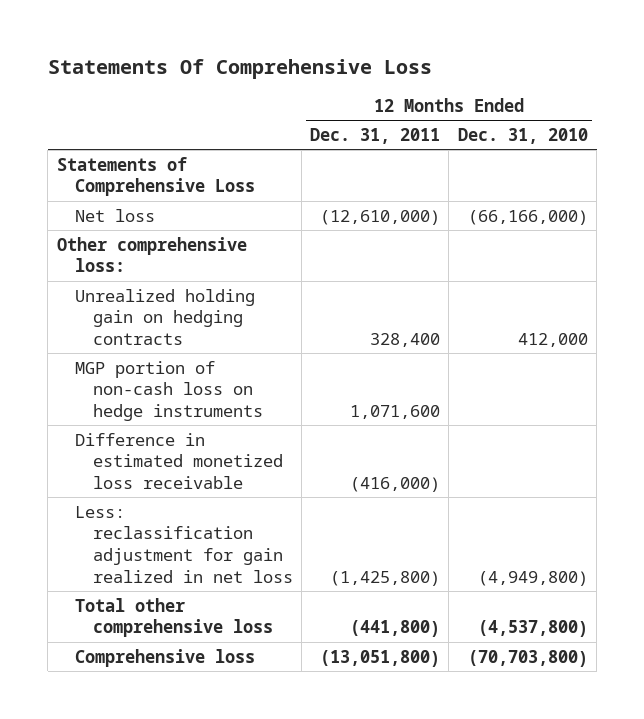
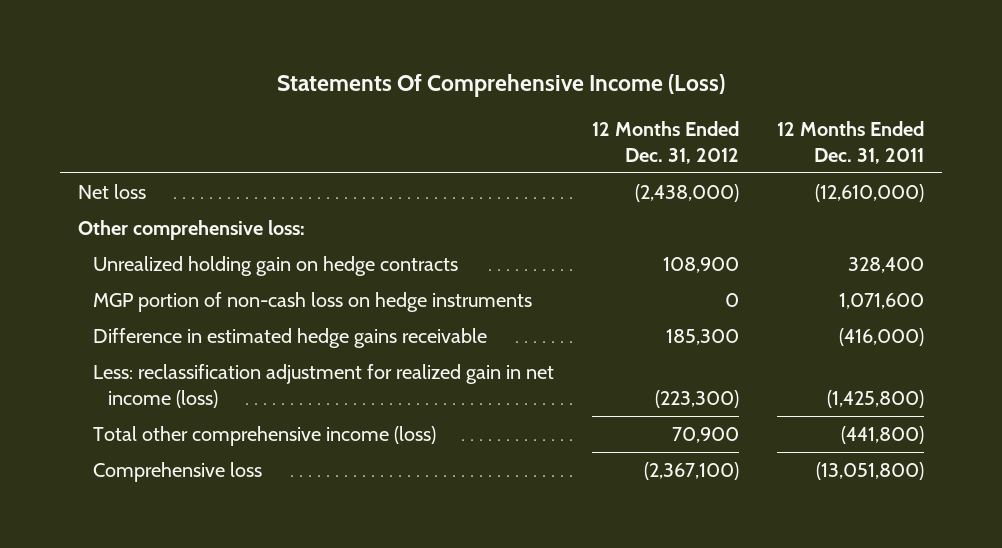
[47,59,432,80] Statements Of Comprehensive Loss -> [277,73,726,97] Statements Of Comprehensive Income (Loss)
[457,128,588,145] Dec. 31, 2010 -> none
none -> [591,120,739,164] 12 Months Ended Dec. 31, 2012
[56,156,255,197] Statements of Comprehensive Loss -> none
[74,288,255,346] Unrealized holding gain on hedging contracts -> [93,255,459,276] Unrealized holding gain on hedge contracts
[74,432,283,490] Difference in estimated monetized loss receivable -> [93,327,488,348] Difference in estimated hedge gains receivable
[74,505,293,583] Less: reclassification adjustment for gain realized in net loss -> [93,363,555,408] Less: reclassification adjustment for realized gain in net income (loss)
[74,597,273,638] Total other comprehensive loss -> [93,425,437,446] Total other comprehensive income (loss)

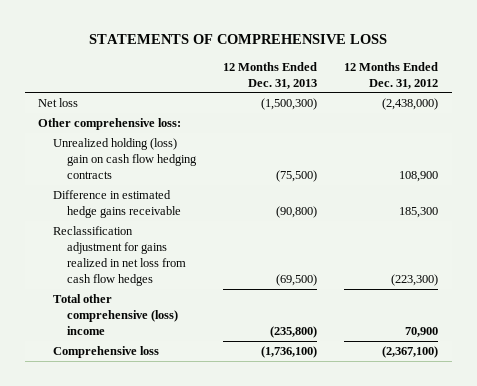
[277,73,726,97] Statements Of Comprehensive Income (Loss) -> [89,34,388,45] STATEMENTS OF COMPREHENSIVE LOSS
[776,120,924,164] 12 Months Ended Dec. 31, 2011 -> none
none -> [223,61,318,89] 12 Months Ended Dec. 31, 2013
[93,291,533,312] MGP portion of non-cash loss on hedge instruments -> none
[93,255,459,276] Unrealized holding gain on hedge contracts -> [52,137,198,179] Unrealized holding (loss) gain on cash flow hedging contracts
[93,363,555,408] Less: reclassification adjustment for realized gain in net income (loss) -> [52,225,187,286] Reclassification adjustment for gains realized in net loss from cash flow hedges
[93,425,437,446] Total other comprehensive income (loss) -> [52,293,179,335] Total other comprehensive (loss) income

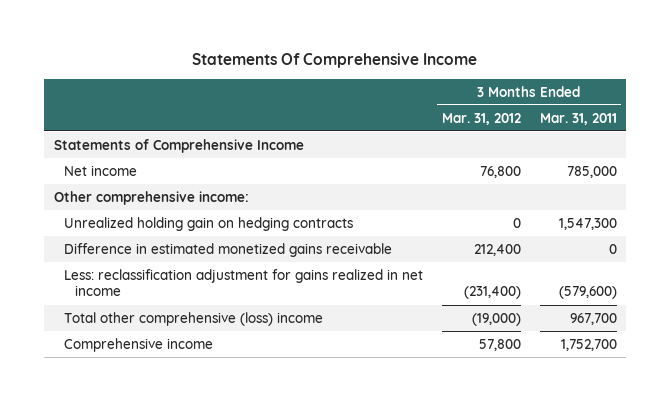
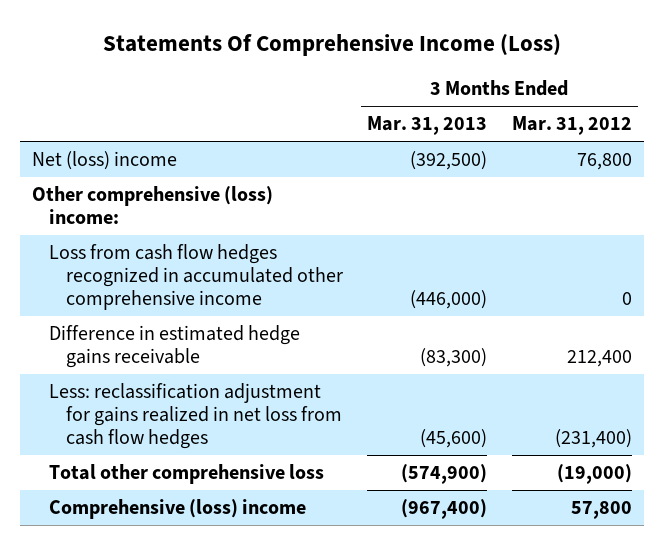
[192,53,478,69] Statements Of Comprehensive Income -> [102,34,561,57] Statements Of Comprehensive Income (Loss)
[539,112,617,125] Mar. 31, 2011 -> none
none -> [367,116,488,136] Mar. 31, 2013
[53,138,304,153] Statements of Comprehensive Income -> none
[64,164,138,176] Net income -> [32,151,178,171] Net (loss) income
[53,190,249,205] Other comprehensive income: -> [32,186,274,225] Other comprehensive (loss) income:
[64,216,354,231] Unrealized holding gain on hedging contracts -> [49,244,344,311] Loss from cash flow hedges recognized in accumulated other comprehensive income
[64,242,393,257] Difference in estimated monetized gains receivable -> [49,325,301,369] Difference in estimated hedge gains receivable
[64,268,424,297] Less: reclassification adjustment for gains realized in net income -> [49,383,343,450] Less: reclassification adjustment for gains realized in net loss from cash flow hedges
[64,311,324,326] Total other comprehensive (loss) income -> [49,464,325,485] Total other comprehensive loss
[64,337,214,352] Comprehensive income -> [49,499,307,520] Comprehensive (loss) income

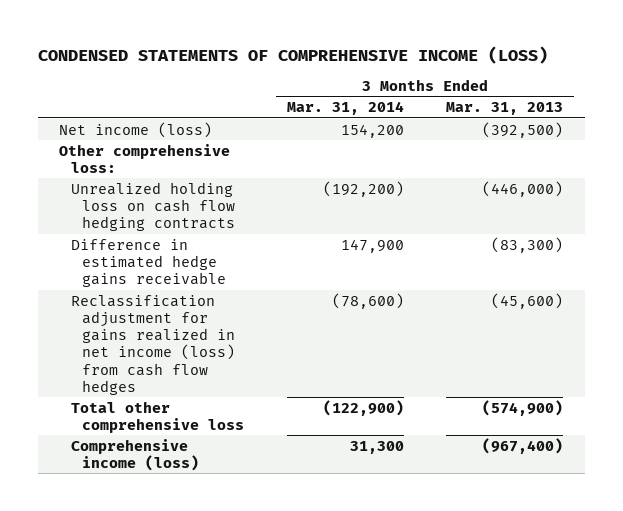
[102,34,561,57] Statements Of Comprehensive Income (Loss) -> [38,45,549,64] CONDENSED STATEMENTS OF COMPREHENSIVE INCOME (LOSS)
[511,116,632,136] Mar. 31, 2012 -> none
none -> [286,100,404,115] Mar. 31, 2014
[32,151,178,171] Net (loss) income -> [59,121,213,138] Net income (loss)
[32,186,274,225] Other comprehensive (loss) income: -> [59,143,231,173] Other comprehensive loss:
[49,244,344,311] Loss from cash flow hedges recognized in accumulated other comprehensive income -> [70,181,236,232] Unrealized holding loss on cash flow hedging contracts
[49,383,343,450] Less: reclassification adjustment for gains realized in net loss from cash flow hedges -> [70,294,236,395] Reclassification adjustment for gains realized in net income (loss) from cash flow hedges
[49,499,307,520] Comprehensive (loss) income -> [70,438,200,471] Comprehensive income (loss)

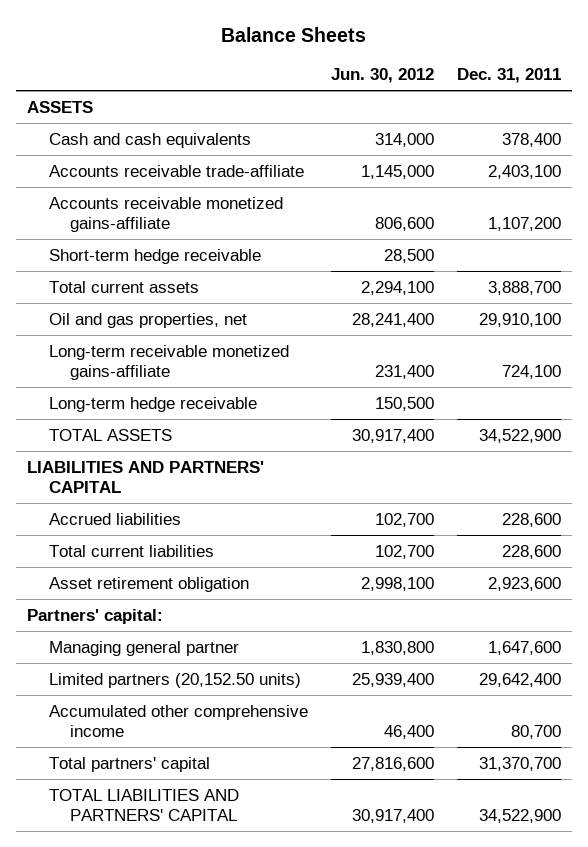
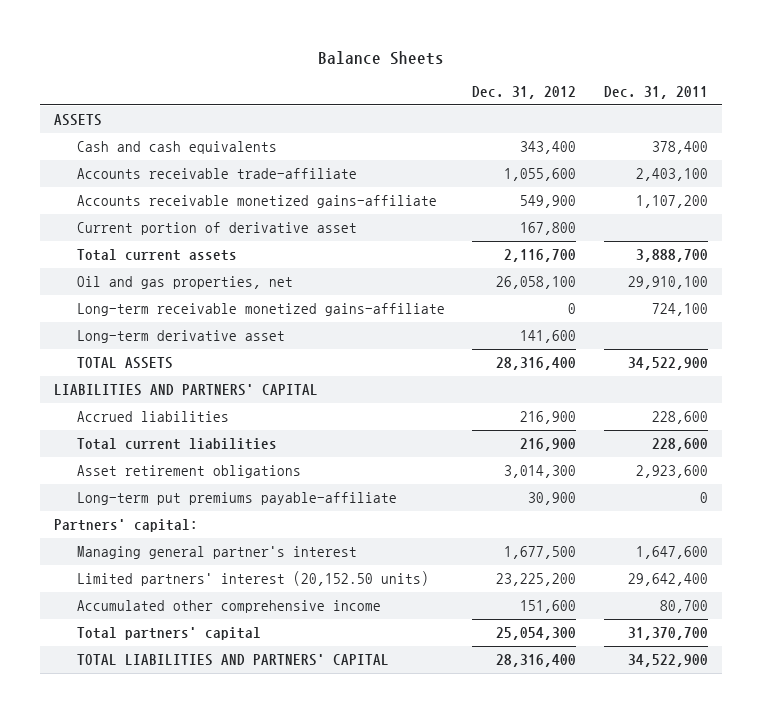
[330,68,434,84] Jun. 30, 2012 -> none
none -> [472,86,577,100] Dec. 31, 2012
[48,248,261,264] Short-term hedge receivable -> none
none -> [76,222,357,236] Current portion of derivative asset
[48,396,257,412] Long-term hedge receivable -> none
none -> [76,330,285,344] Long-term derivative asset
[48,576,249,592] Asset retirement obligation -> [76,465,301,479] Asset retirement obligations
none -> [76,492,397,506] Long-term put premiums payable-affiliate
[48,640,239,656] Managing general partner -> [76,546,357,560] Managing general partner's interest
[48,672,301,688] Limited partners (20,152.50 units) -> [76,571,429,587] Limited partners' interest (20,152.50 units)

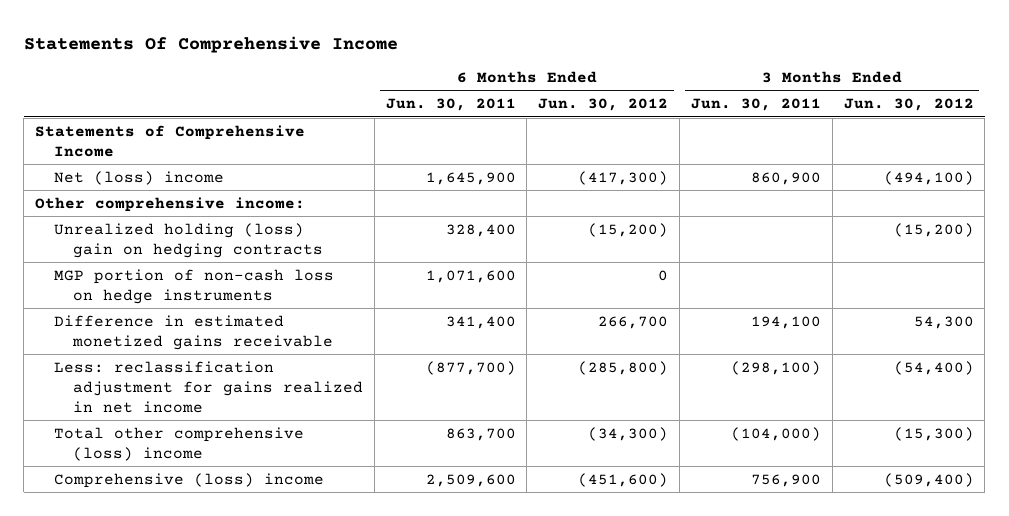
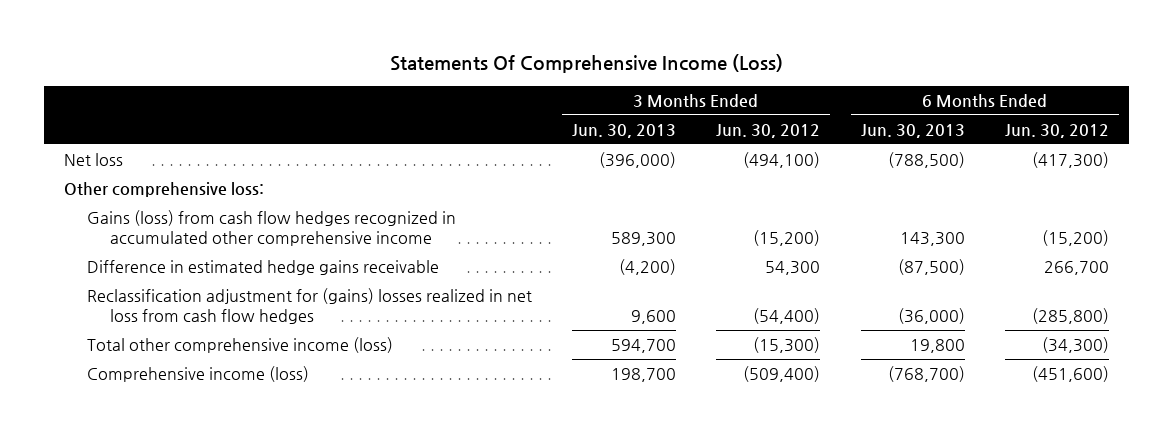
[23,35,398,53] Statements Of Comprehensive Income -> [389,54,783,74] Statements Of Comprehensive Income (Loss)
[385,98,516,112] Jun. 30, 2011 -> none
[690,98,821,112] Jun. 30, 2011 -> none
none -> [572,123,677,138] Jun. 30, 2013
none -> [860,123,965,138] Jun. 30, 2013
[35,124,306,157] Statements of Comprehensive Income -> none
[54,268,335,304] MGP portion of non-cash loss on hedge instruments -> none
[54,170,225,185] Net (loss) income -> [64,153,124,167] Net loss
[35,196,306,212] Other comprehensive income: -> [64,182,265,198] Other comprehensive loss:
[54,222,323,258] Unrealized holding (loss) gain on hedging contracts -> [86,210,456,247] Gains (loss) from cash flow hedges recognized in accumulated other comprehensive income
[54,314,333,350] Difference in estimated monetized gains receivable -> [86,260,439,276] Difference in estimated hedge gains receivable
[54,360,363,413] Less: reclassification adjustment for gains realized in net income -> [86,288,532,325] Reclassification adjustment for (gains) losses realized in net loss from cash flow hedges
[54,426,305,461] Total other comprehensive (loss) income -> [86,337,393,354] Total other comprehensive income (loss)
[54,472,325,488] Comprehensive (loss) income -> [86,366,309,383] Comprehensive income (loss)

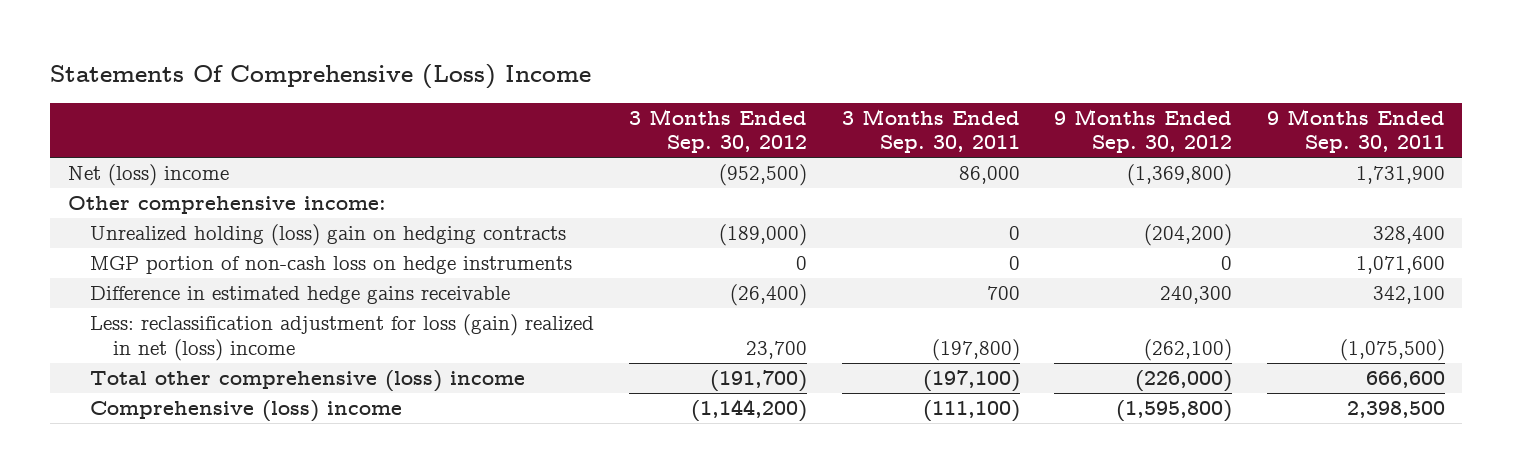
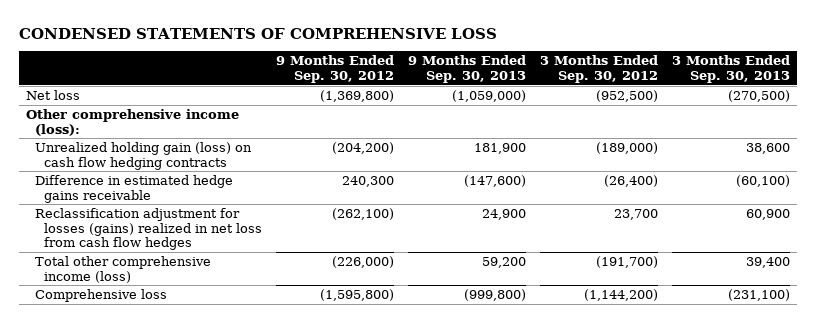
[50,64,592,90] Statements Of Comprehensive (Loss) Income -> [19,27,498,39] CONDENSED STATEMENTS OF COMPREHENSIVE LOSS
[841,108,1020,154] 3 Months Ended Sep. 30, 2011 -> none
[1267,108,1446,154] 9 Months Ended Sep. 30, 2011 -> none
none -> [407,55,526,83] 9 Months Ended Sep. 30, 2013
none -> [672,55,791,83] 3 Months Ended Sep. 30, 2013
[90,256,573,275] MGP portion of non-cash loss on hedge instruments -> none
[67,164,229,187] Net (loss) income -> [26,89,81,100] Net loss
[67,196,386,215] Other comprehensive income: -> [26,108,240,136] Other comprehensive income (loss):
[90,224,567,247] Unrealized holding (loss) gain on hedging contracts -> [35,141,253,170] Unrealized holding gain (loss) on cash flow hedging contracts
[90,314,595,361] Less: reclassification adjustment for loss (gain) realized in net (loss) income -> [35,207,262,251] Reclassification adjustment for losses (gains) realized in net loss from cash flow hedges
[90,370,526,393] Total other comprehensive (loss) income -> [35,255,212,283] Total other comprehensive income (loss)
[90,400,403,423] Comprehensive (loss) income -> [35,288,168,302] Comprehensive loss

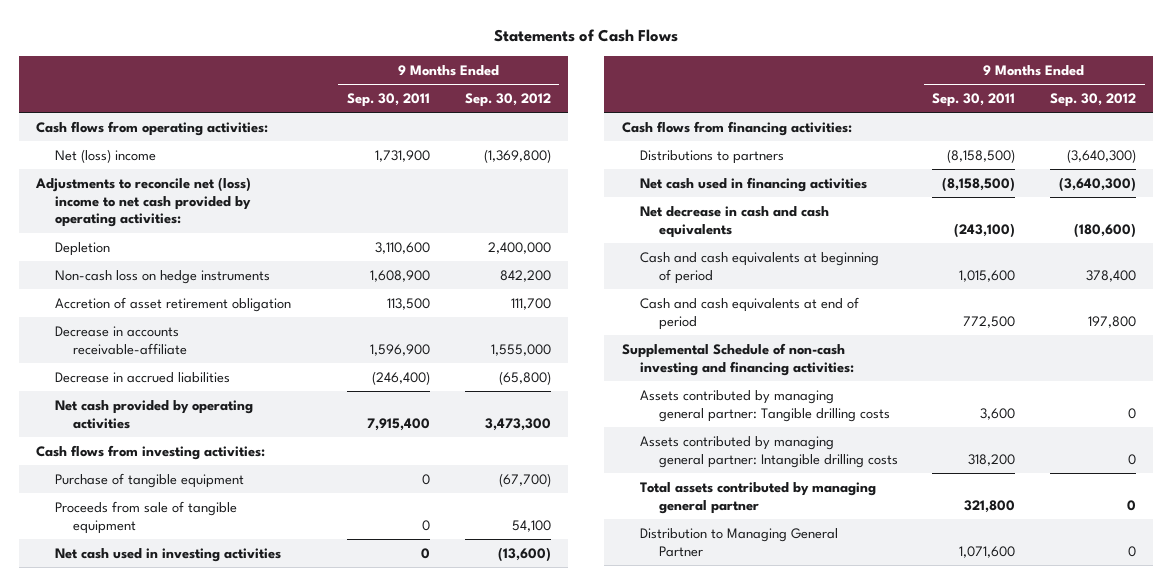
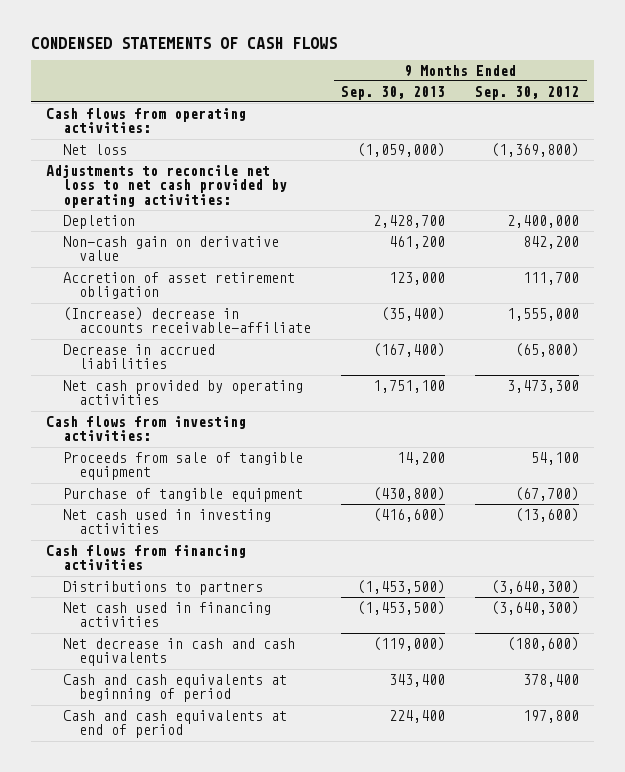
[494,29,679,43] Statements of Cash Flows -> [30,36,337,49] CONDENSED STATEMENTS OF CASH FLOWS
[347,92,431,107] Sep. 30, 2011 -> none
none -> [341,85,446,100] Sep. 30, 2013
[54,148,156,163] Net (loss) income -> [62,143,127,155] Net loss
[35,176,252,228] Adjustments to reconcile net (loss) income to net cash provided by operating activities: -> [45,164,287,209] Adjustments to reconcile net loss to net cash provided by operating activities:
[54,269,270,284] Non-cash loss on hedge instruments -> [62,235,279,262] Non-cash gain on derivative value
[54,325,188,355] Decrease in accounts receivable-affiliate -> [62,306,312,334] (Increase) decrease in accounts receivable-affiliate
[54,472,244,488] Purchase of tangible equipment -> [62,487,303,502] Purchase of tangible equipment
[621,120,852,136] Cash flows from financing activities: -> [45,544,246,571] Cash flows from financing activities
[621,342,855,376] Supplemental Schedule of non-cash investing and financing activities: -> none
[640,389,890,422] Assets contributed by managing general partner: Tangible drilling costs -> none
[640,435,898,468] Assets contributed by managing general partner: Intangible drilling costs -> none
[640,481,877,514] Total assets contributed by managing general partner -> none
[640,527,839,557] Distribution to Managing General Partner -> none

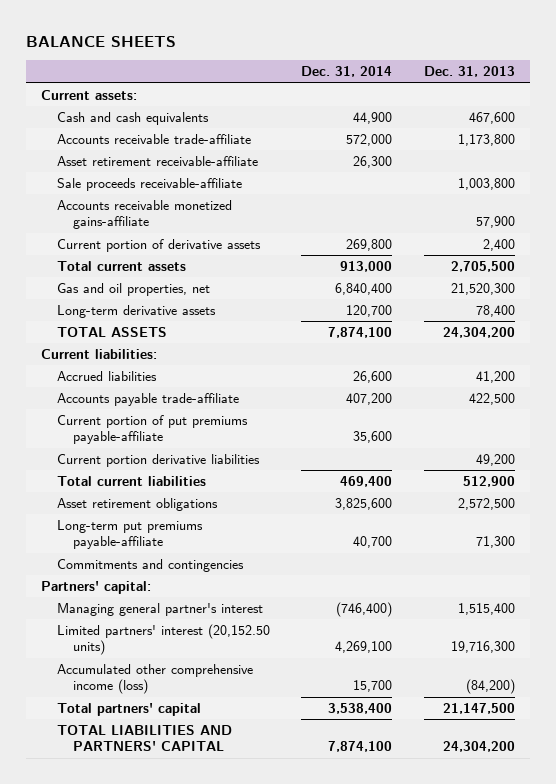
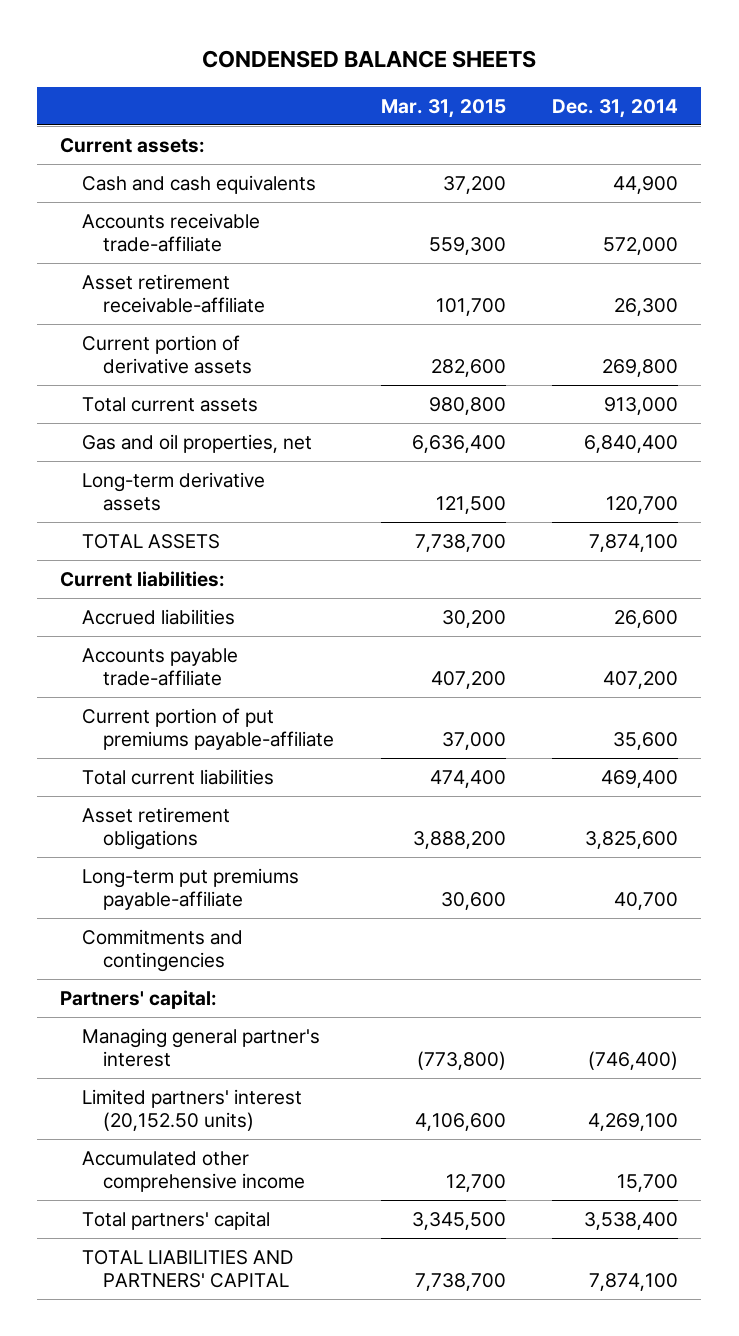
[25,35,176,47] BALANCE SHEETS -> [202,50,537,69] CONDENSED BALANCE SHEETS
[423,66,515,78] Dec. 31, 2013 -> none
none -> [380,98,506,118] Mar. 31, 2015
[57,177,243,191] Sale proceeds receivable-affiliate -> none
[57,199,233,230] Accounts receivable monetized gains-affiliate -> none
[57,453,261,467] Current portion derivative liabilities -> none
[57,663,254,695] Accumulated other comprehensive income (loss) -> [81,1150,305,1192] Accumulated other comprehensive income

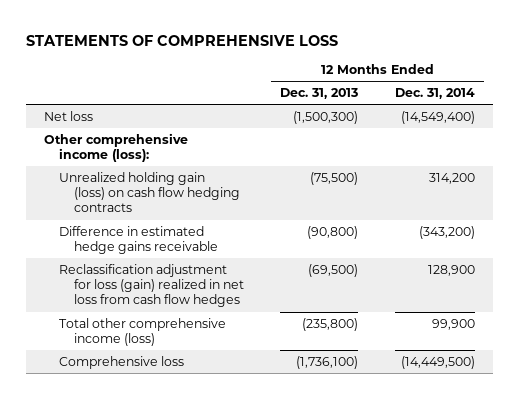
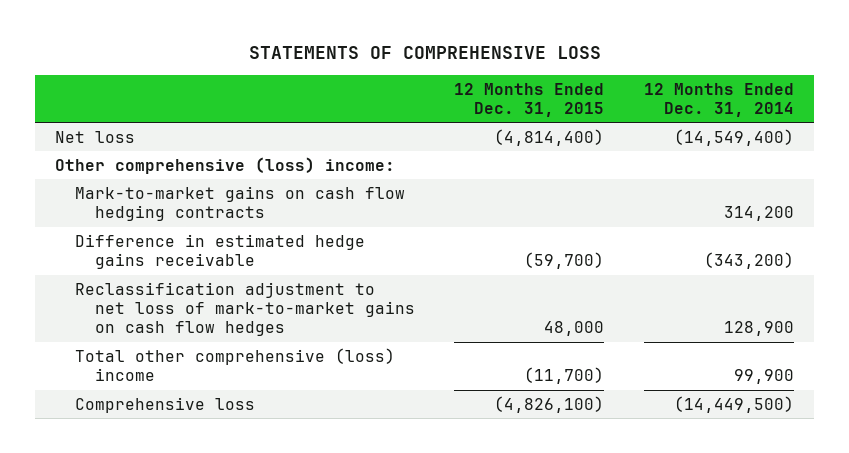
[280,88,359,100] Dec. 31, 2013 -> none
none -> [454,82,605,117] 12 Months Ended Dec. 31, 2015
[44,132,189,163] Other comprehensive income (loss): -> [54,156,395,174] Other comprehensive (loss) income:
[59,171,240,213] Unrealized holding gain (loss) on cash flow hedging contracts -> [74,185,405,222] Mark-to-market gains on cash flow hedging contracts
[59,263,244,308] Reclassification adjustment for loss (gain) realized in net loss from cash flow hedges -> [74,281,415,337] Reclassification adjustment to net loss of mark-to-market gains on cash flow hedges
[59,317,227,347] Total other comprehensive income (loss) -> [74,347,395,382] Total other comprehensive (loss) income

